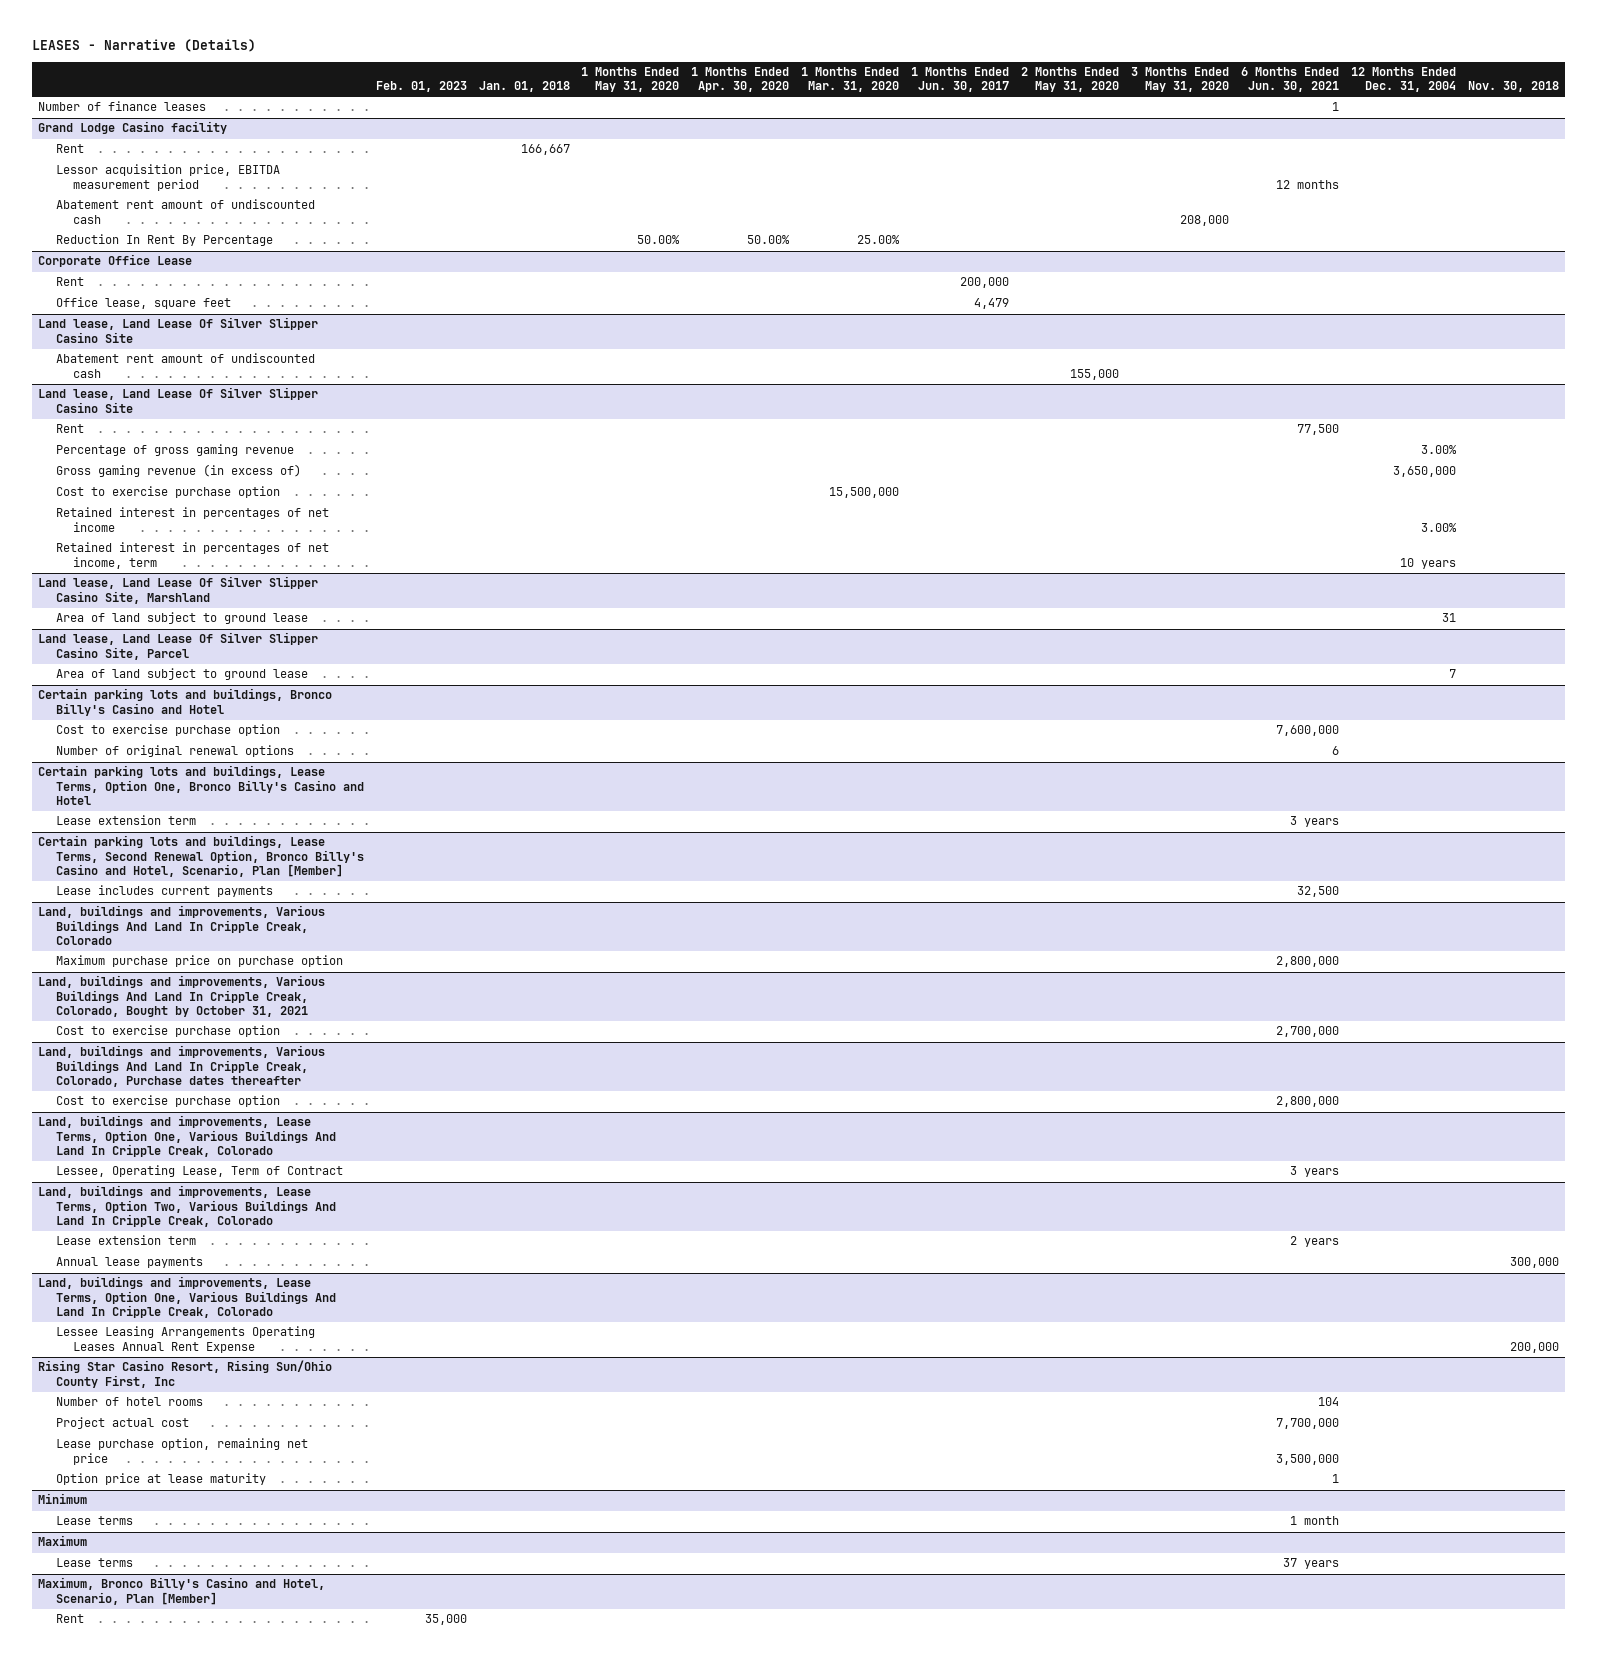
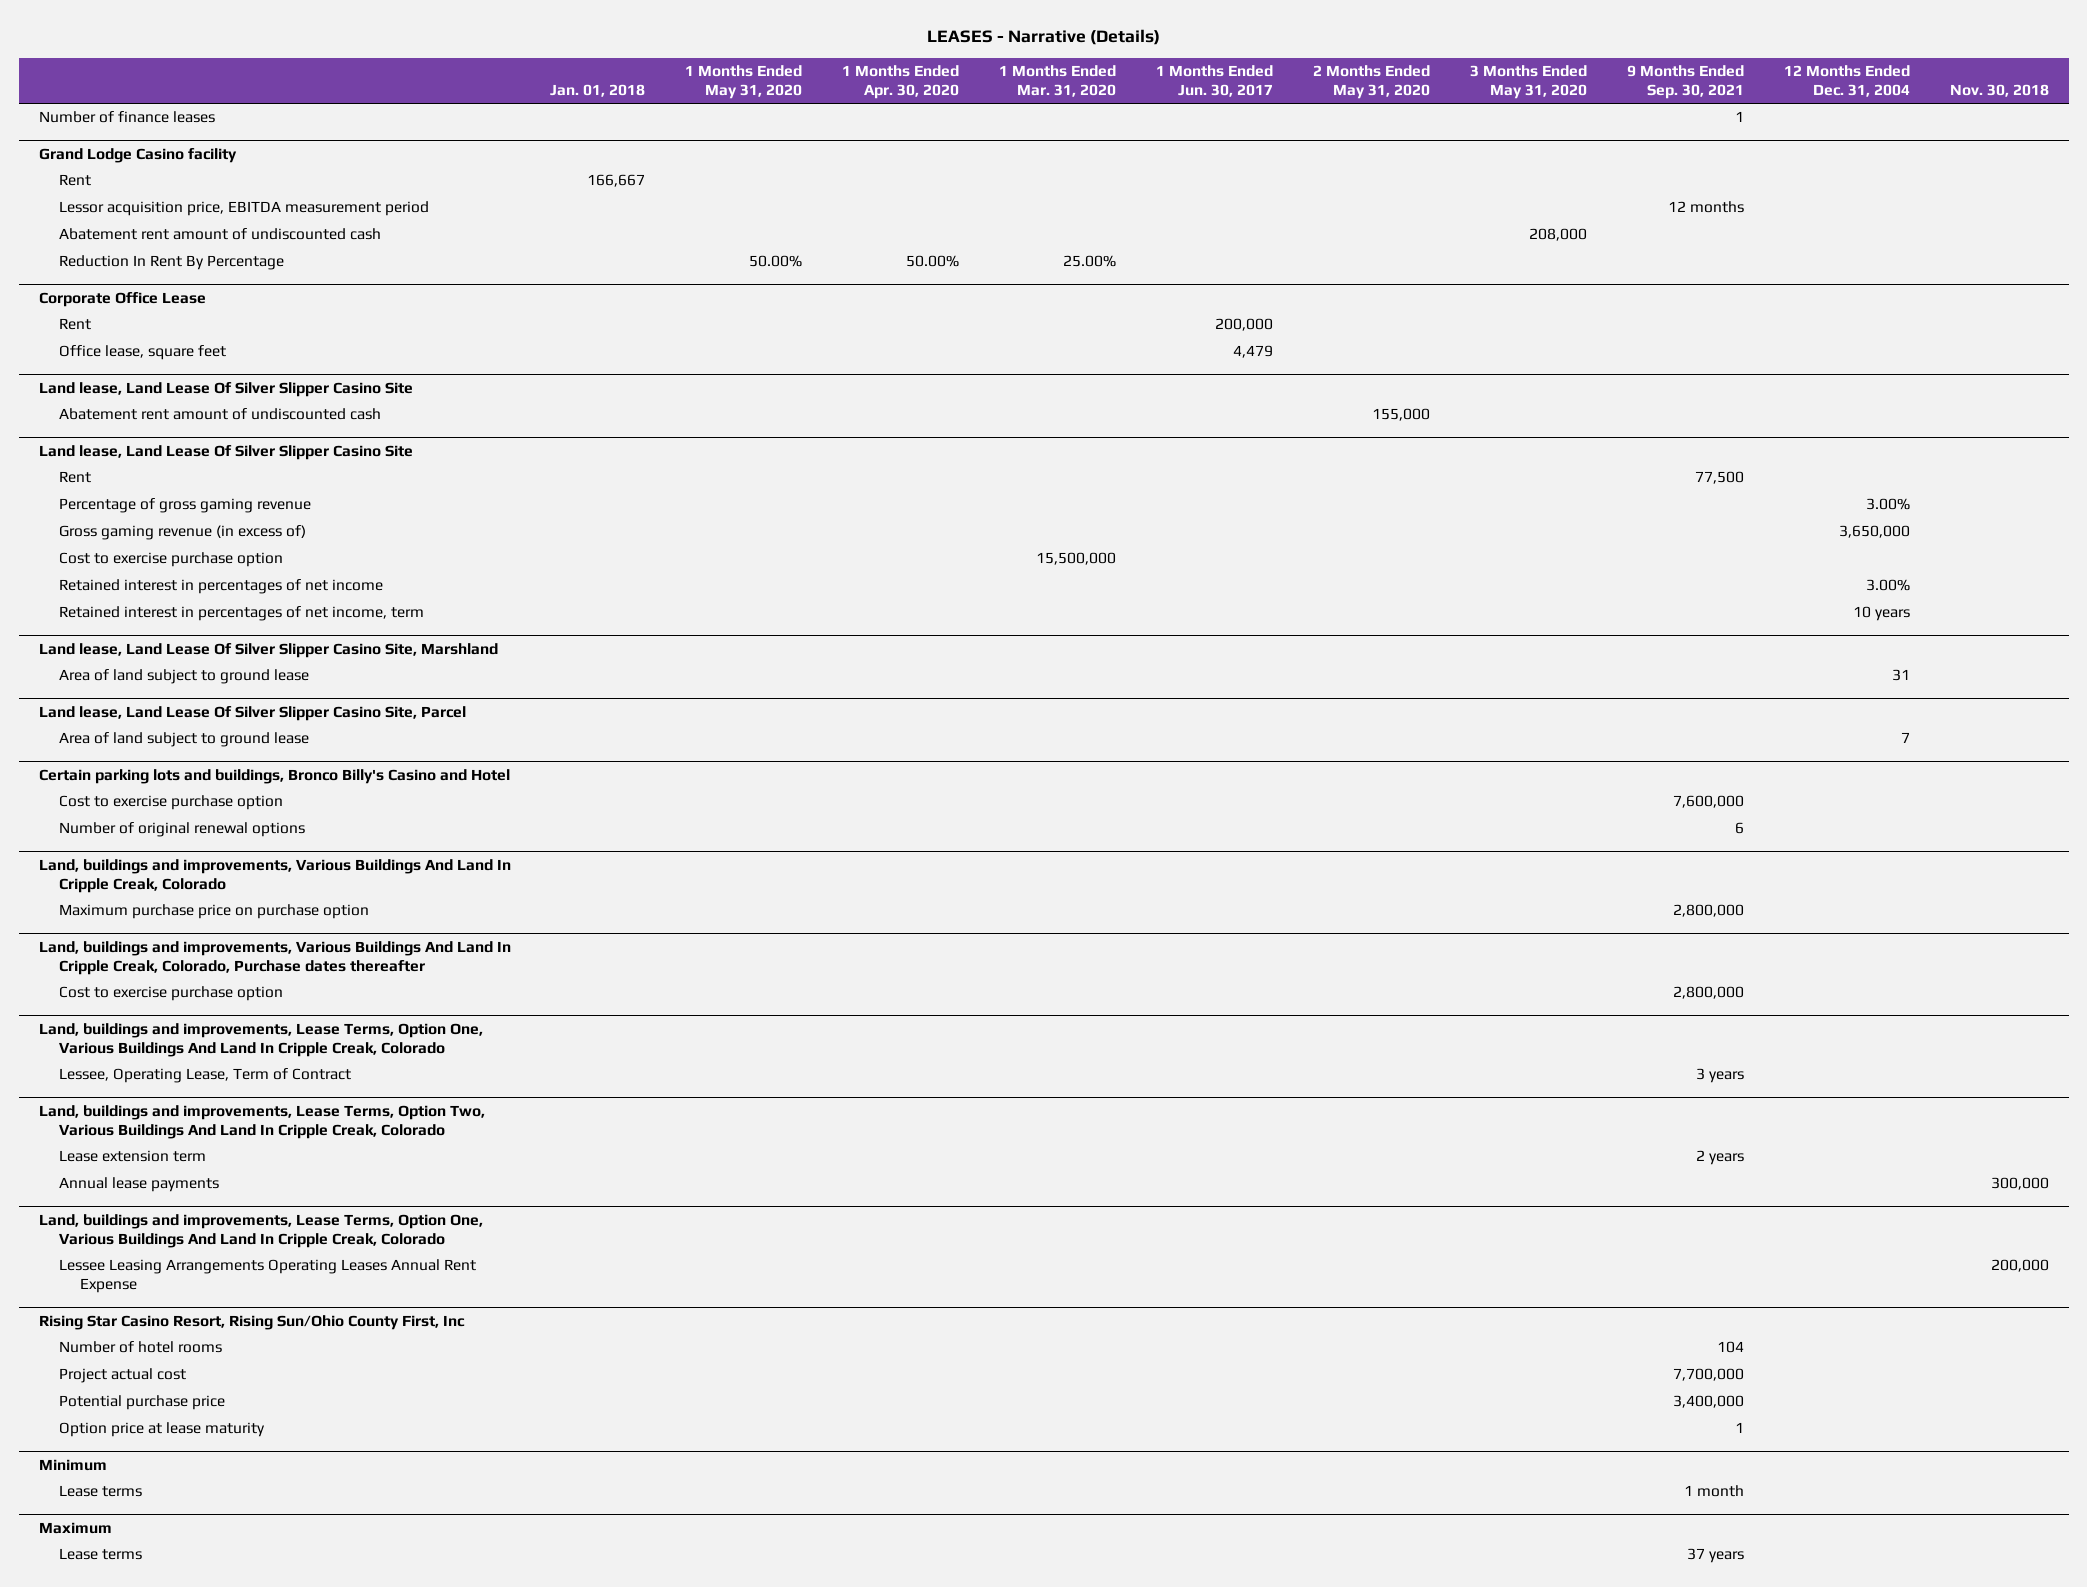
[375,81,467,93] Feb. 01, 2023 -> none
[1240,67,1339,93] 6 Months Ended Jun. 30, 2021 -> none
none -> [1626,64,1744,100] 9 Months Ended Sep. 30, 2021
[38,765,364,805] Certain parking lots and buildings, Lease Terms, Option One, Bronco Billy's Casino and Hotel -> none
[55,815,196,826] Lease extension term -> none
[38,835,364,877] Certain parking lots and buildings, Lease Terms, Second Renewal Option, Bronco Billy's Casino and Hotel, Scenario, Plan [Member] -> none
[55,885,273,898] Lease includes current payments -> none
[38,975,326,1017] Land, buildings and improvements, Various Buildings And Land In Cripple Creak, Colorado, Bought by October 31, 2021 -> none
[55,1025,280,1038] Cost to exercise purchase option -> none
[55,1438,308,1465] Lease purchase option, remaining net price -> [59,1395,226,1411] Potential purchase price
[38,1577,326,1605] Maximum, Bronco Billy's Casino and Hotel, Scenario, Plan [Member] -> none
[55,1614,84,1624] Rent -> none

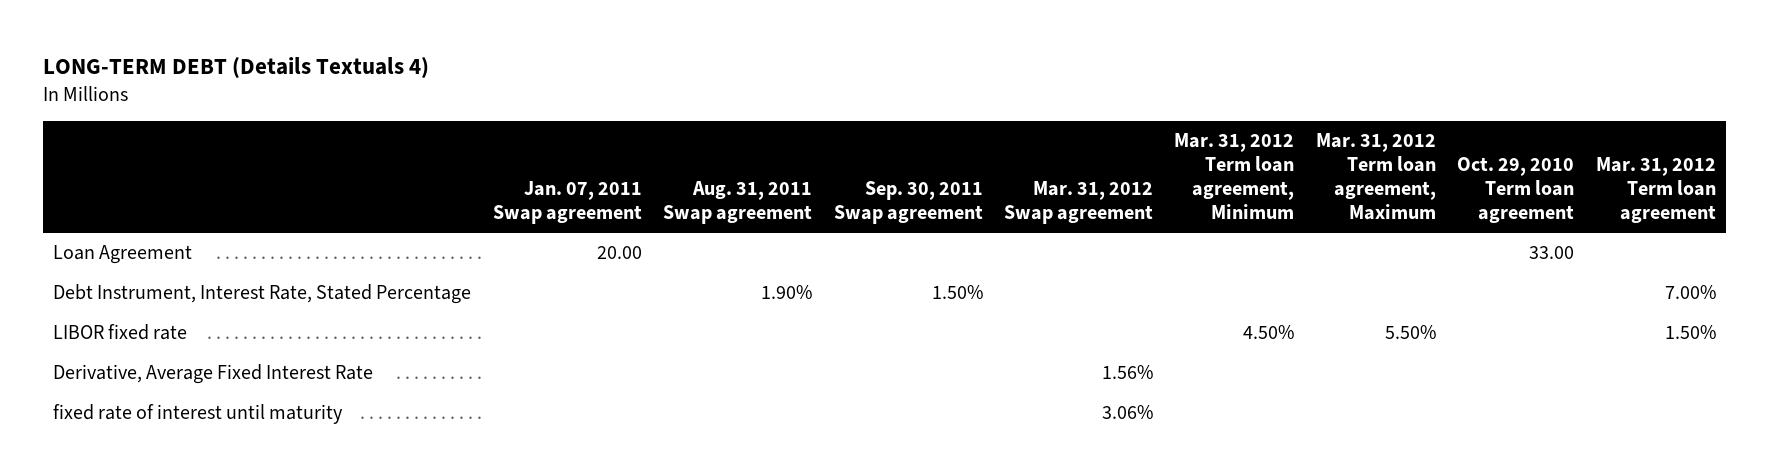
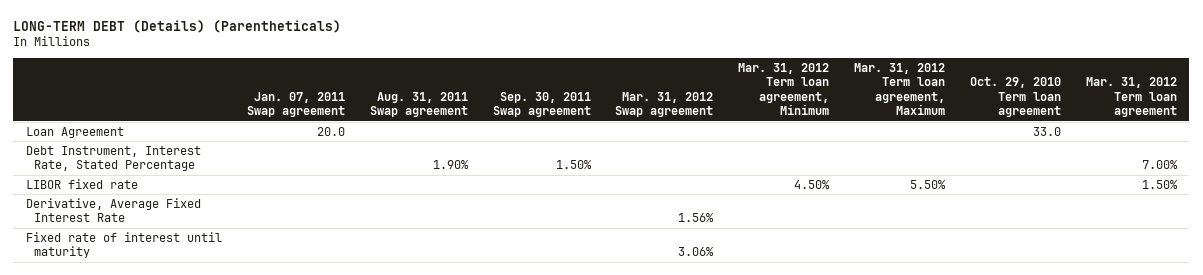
[42,56,429,79] LONG-TERM DEBT (Details Textuals 4) -> [13,20,342,34] LONG-TERM DEBT (Details) (Parentheticals)
[596,246,642,260] 20.00 -> [316,126,345,136] 20.0
[1529,246,1575,260] 33.00 -> [1033,126,1062,136] 33.0
[53,404,344,425] fixed rate of interest until maturity -> [25,231,222,259] Fixed rate of interest until maturity

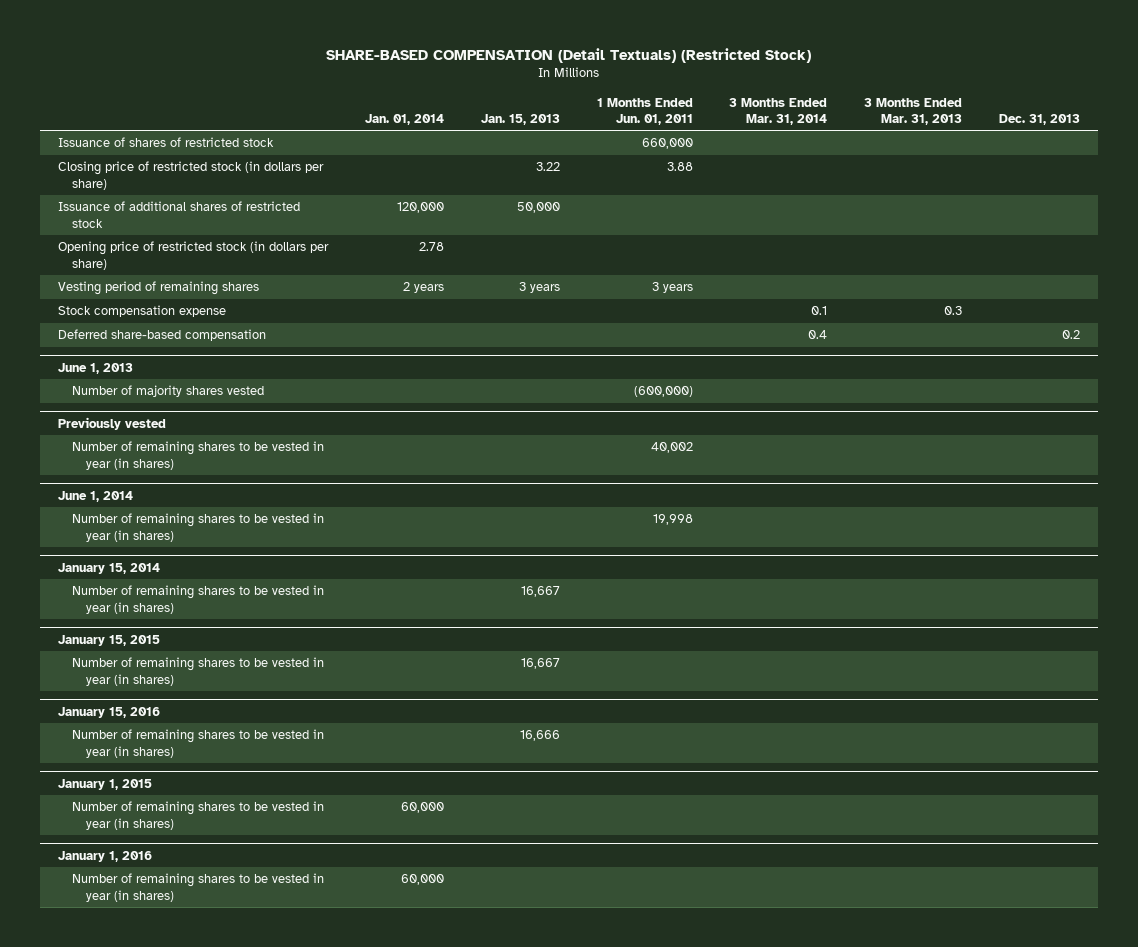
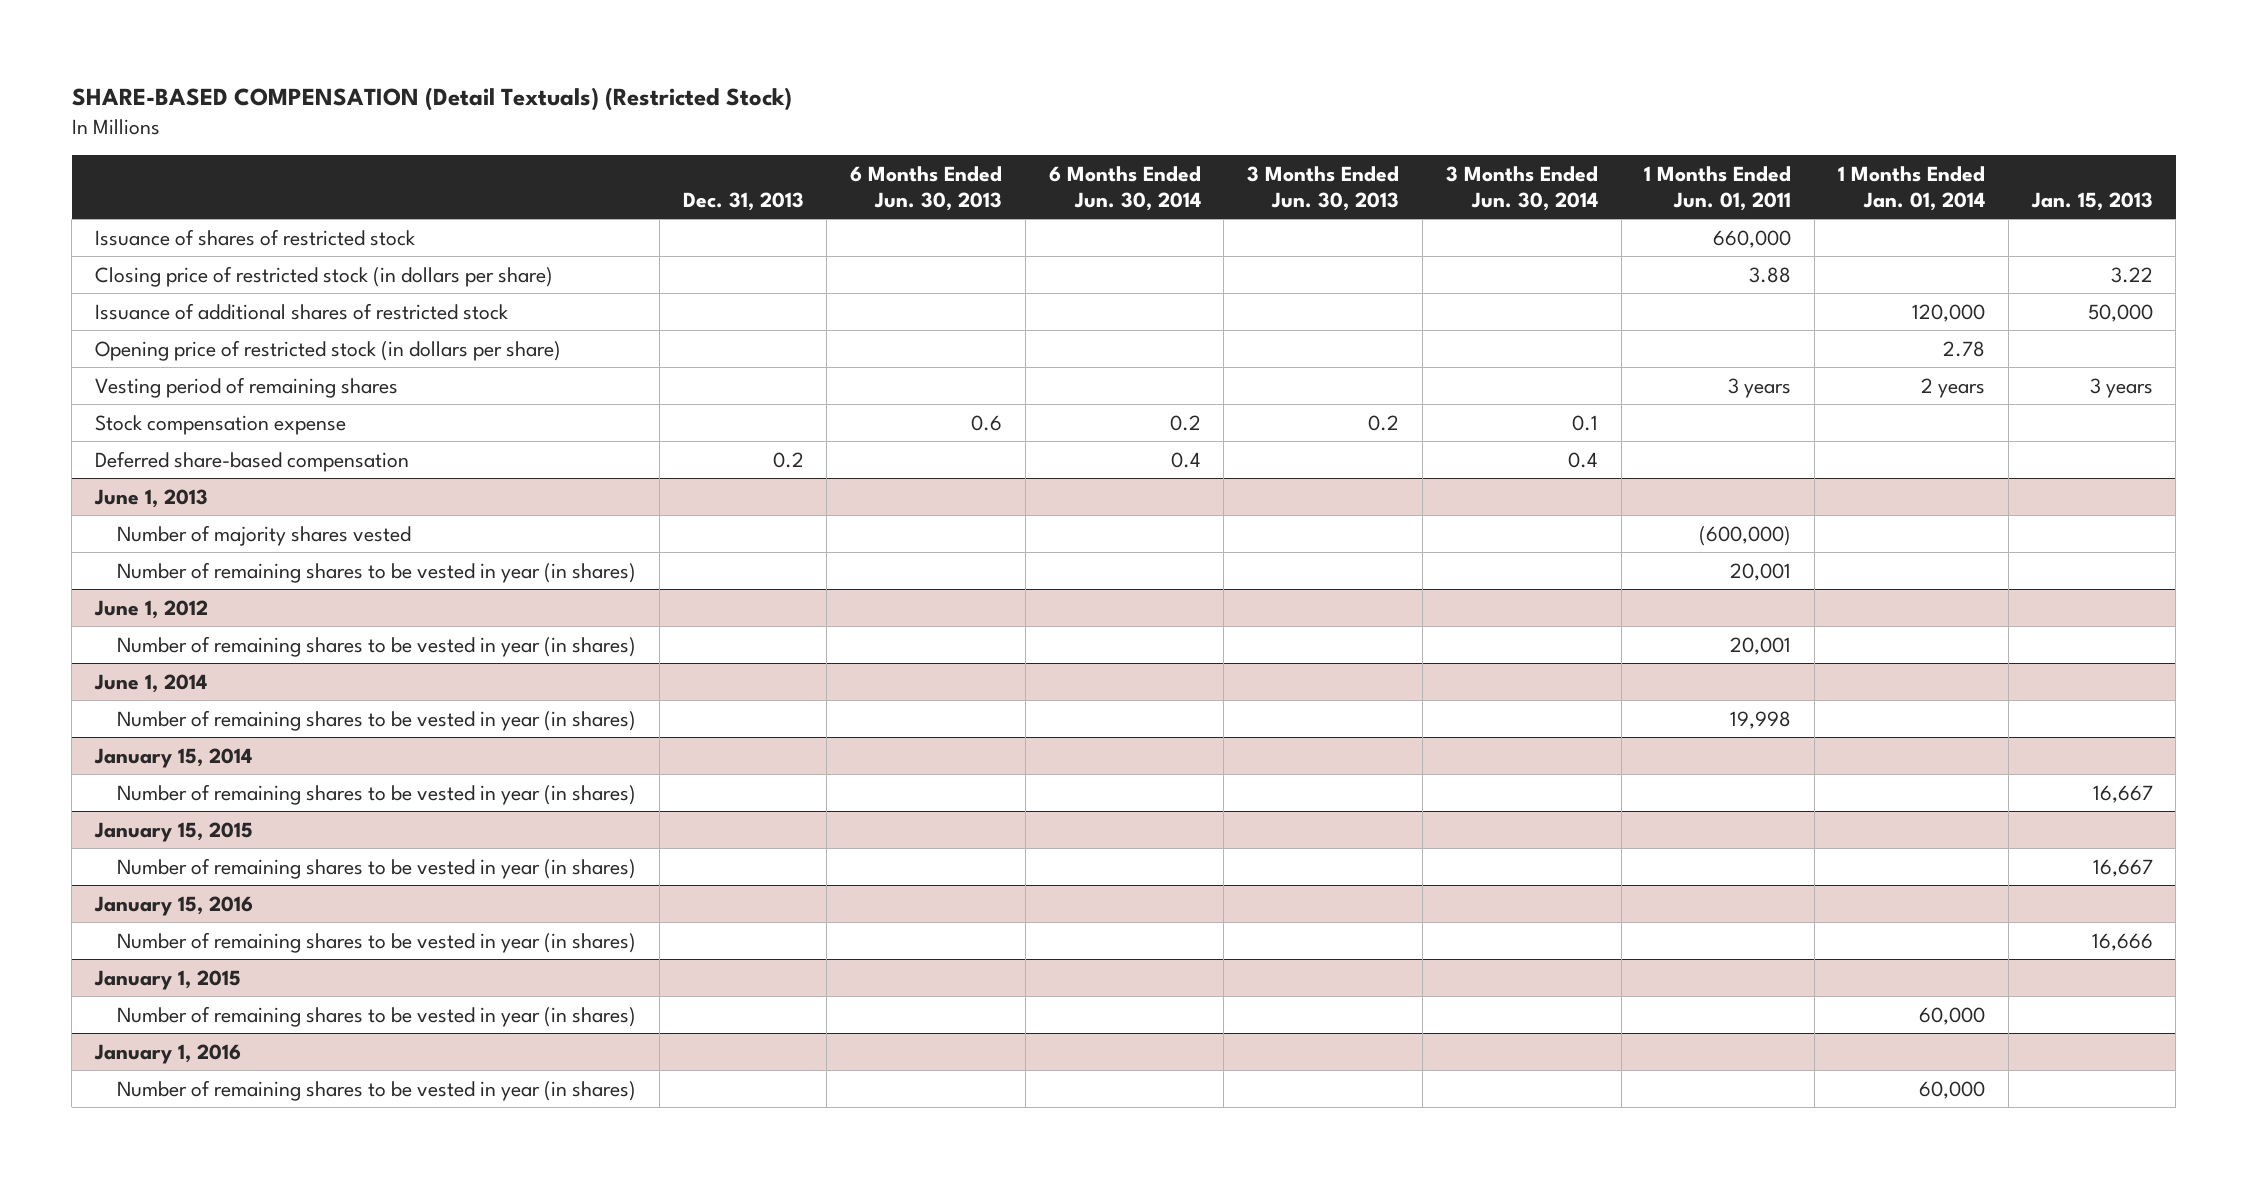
[365,113,445,125] Jan. 01, 2014 -> none
[729,97,828,125] 3 Months Ended Mar. 31, 2014 -> none
[864,97,963,125] 3 Months Ended Mar. 31, 2013 -> none
none -> [850,166,1003,211] 6 Months Ended Jun. 30, 2013
none -> [1048,166,1201,211] 6 Months Ended Jun. 30, 2014
none -> [1247,166,1400,211] 3 Months Ended Jun. 30, 2013
none -> [1445,166,1598,211] 3 Months Ended Jun. 30, 2014
none -> [1837,166,1985,211] 1 Months Ended Jan. 01, 2014
[58,416,167,430] Previously vested -> none
[72,441,325,470] Number of remaining shares to be vested in year (in shares) -> none
none -> [117,561,637,583] Number of remaining shares to be vested in year (in shares)
none -> [93,599,208,619] June 1, 2012
none -> [117,635,637,657] Number of remaining shares to be vested in year (in shares)

